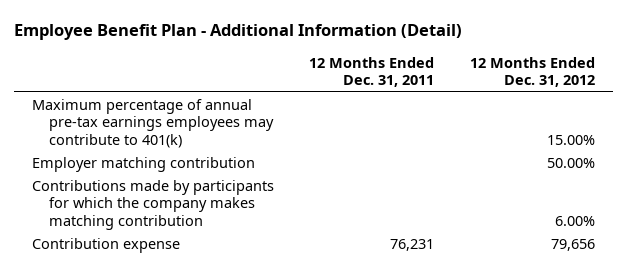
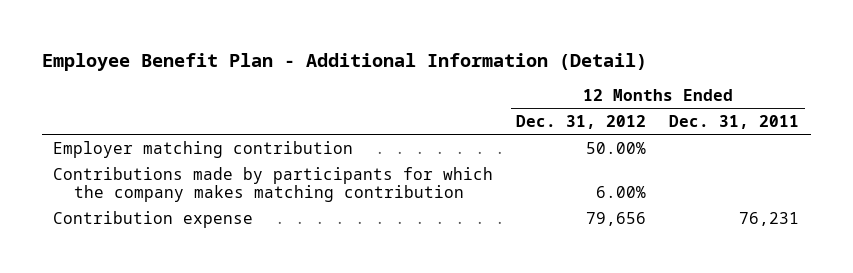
[31,98,274,148] Maximum percentage of annual pre-tax earnings employees may contribute to 401(k) -> none

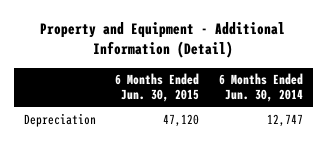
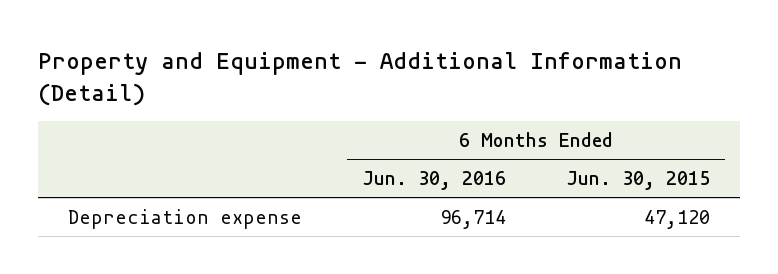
[219,73,304,103] 6 Months Ended Jun. 30, 2014 -> none
none -> [362,171,507,191] Jun. 30, 2016
[23,113,96,128] Depreciation -> [68,208,303,229] Depreciation expense

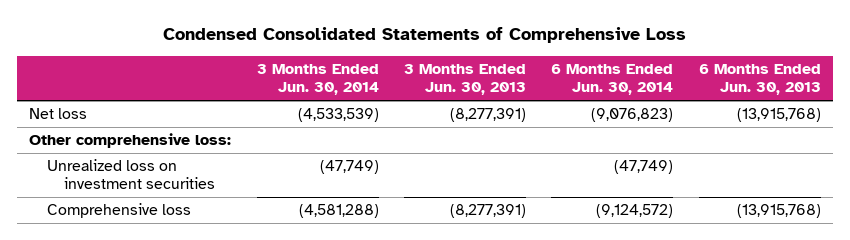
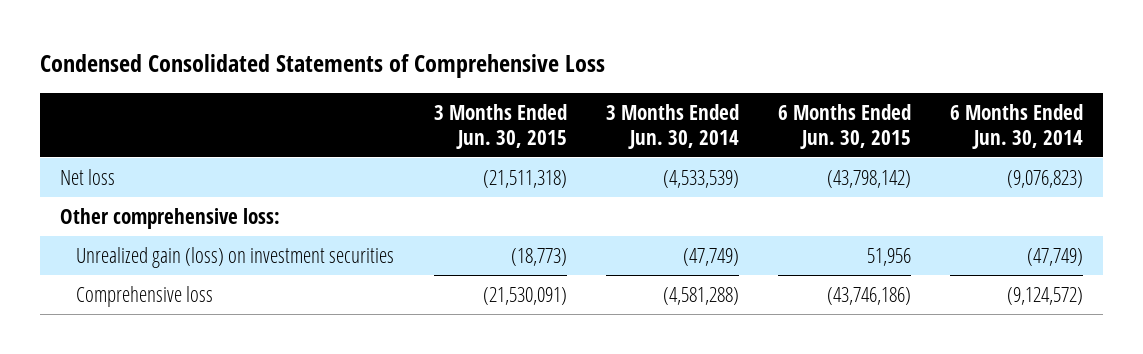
[403,64,526,96] 3 Months Ended Jun. 30, 2013 -> none
[698,64,821,96] 6 Months Ended Jun. 30, 2013 -> none
none -> [433,103,567,149] 3 Months Ended Jun. 30, 2015
none -> [778,103,912,149] 6 Months Ended Jun. 30, 2015
[46,159,215,190] Unrealized loss on investment securities -> [76,246,395,268] Unrealized gain (loss) on investment securities

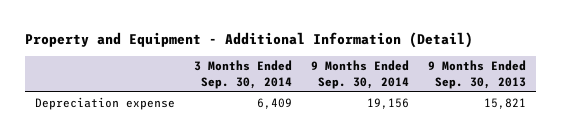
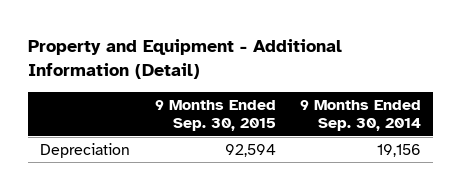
[193,60,292,90] 3 Months Ended Sep. 30, 2014 -> none
[428,60,527,90] 9 Months Ended Sep. 30, 2013 -> none
none -> [154,99,276,132] 9 Months Ended Sep. 30, 2015
[34,97,175,111] Depreciation expense -> [40,142,131,158] Depreciation

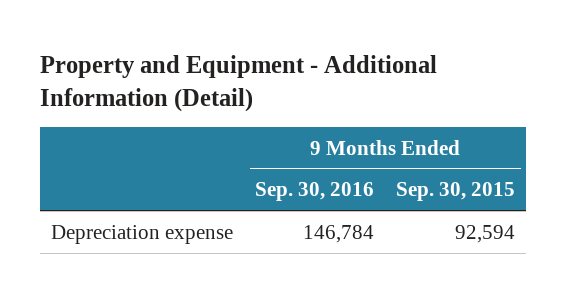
[300,99,422,132] 9 Months Ended Sep. 30, 2014 -> none
none -> [255,182,375,202] Sep. 30, 2016
[40,142,131,158] Depreciation -> [51,224,234,244] Depreciation expense

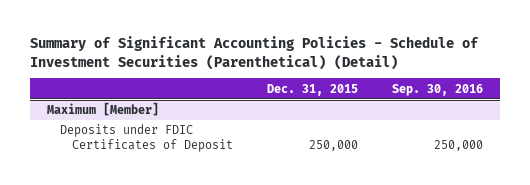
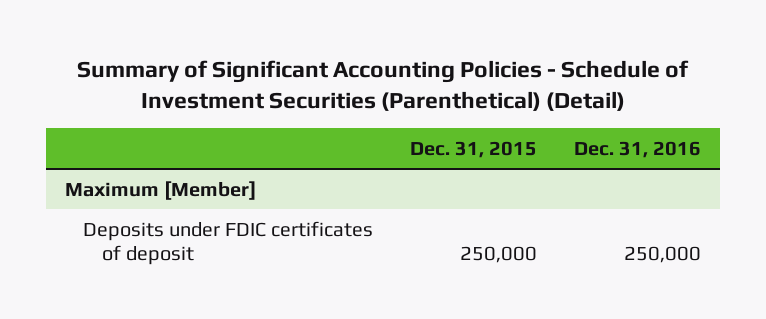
[391,83,483,96] Sep. 30, 2016 -> none
none -> [574,140,702,158] Dec. 31, 2016
[59,124,234,153] Deposits under FDIC Certificates of Deposit -> [83,220,374,265] Deposits under FDIC certificates of deposit

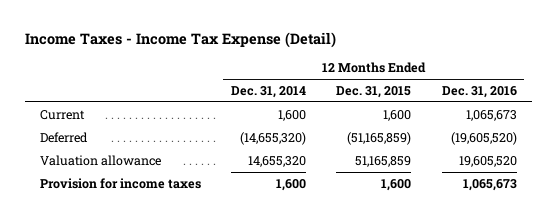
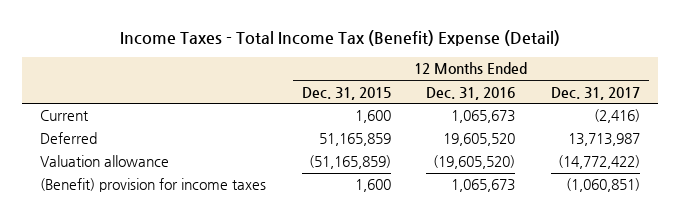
[24,31,336,48] Income Taxes - Income Tax Expense (Detail) -> [120,30,561,47] Income Taxes - Total Income Tax (Benefit) Expense (Detail)
[230,85,306,98] Dec. 31, 2014 -> none
none -> [551,86,641,100] Dec. 31, 2017
[347,131,412,145] (51,165,859) -> [318,133,391,147] 51,165,859
[450,131,517,145] (19,605,520) -> [443,133,516,147] 19,605,520
[355,155,412,167] 51,165,859 -> [308,155,391,170] (51,165,859)
[458,155,517,167] 19,605,520 -> [433,155,516,170] (19,605,520)
[39,177,201,189] Provision for income taxes -> [39,178,266,193] (Benefit) provision for income taxes

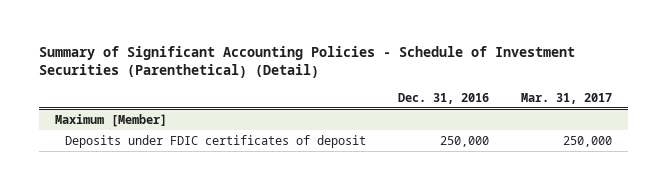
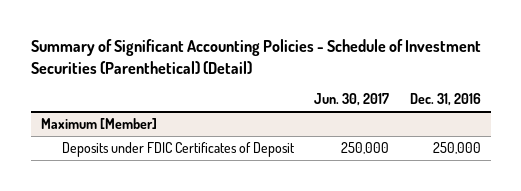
[520,92,612,104] Mar. 31, 2017 -> none
none -> [314,93,390,107] Jun. 30, 2017
[65,134,367,148] Deposits under FDIC certificates of deposit -> [61,141,295,157] Deposits under FDIC Certificates of Deposit

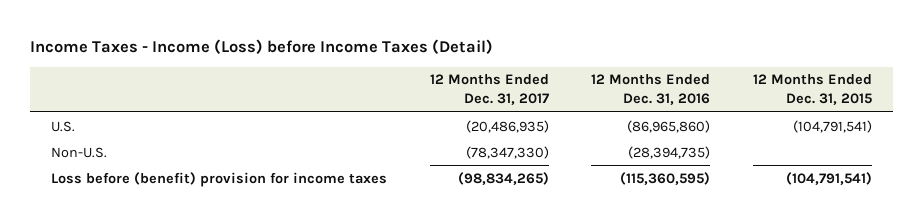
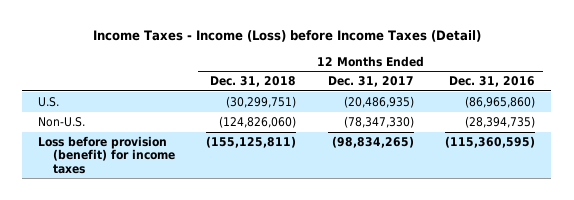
[752,74,872,105] 12 Months Ended Dec. 31, 2015 -> none
none -> [210,76,297,88] Dec. 31, 2018
[50,171,387,187] Loss before (benefit) provision for income taxes -> [38,135,175,174] Loss before provision (benefit) for income taxes

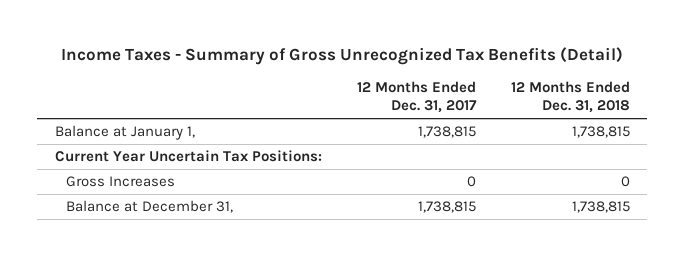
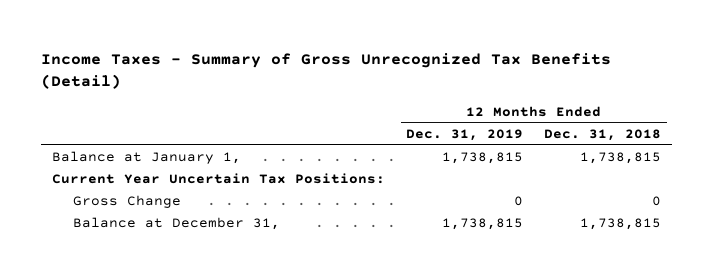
[356,81,477,114] 12 Months Ended Dec. 31, 2017 -> none
none -> [406,128,524,141] Dec. 31, 2019
[65,176,175,188] Gross Increases -> [72,195,181,209] Gross Change

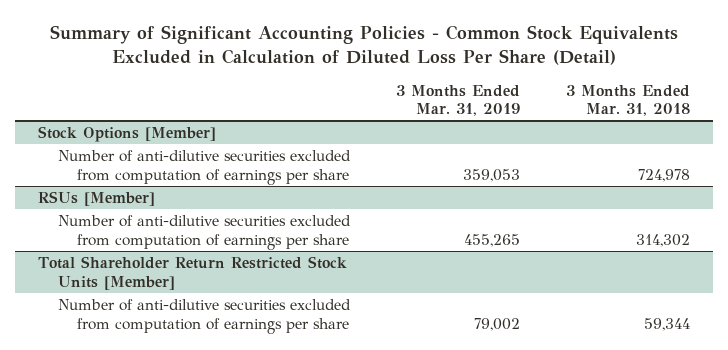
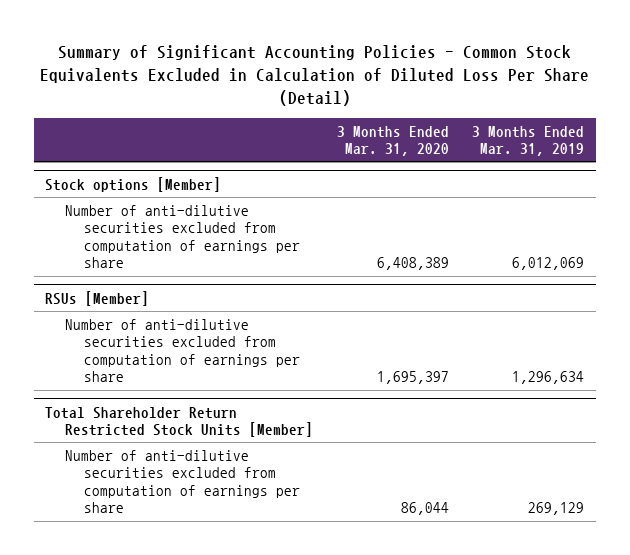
[566,84,691,117] 3 Months Ended Mar. 31, 2018 -> none
none -> [336,125,449,157] 3 Months Ended Mar. 31, 2020
[38,126,217,143] Stock Options [Member] -> [45,176,222,192] Stock options [Member]
[462,168,520,182] 359,053 -> [512,257,585,271] 6,012,069
[463,233,520,247] 455,265 -> [512,371,585,385] 1,296,634
[473,317,520,331] 79,002 -> [528,502,585,516] 269,129

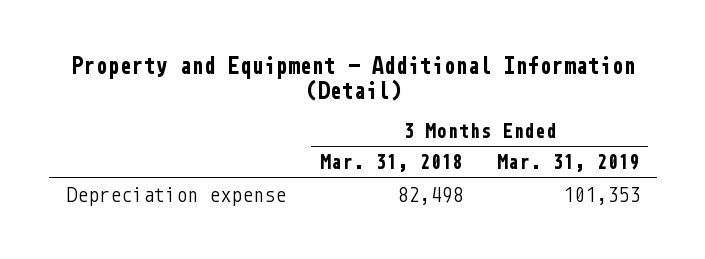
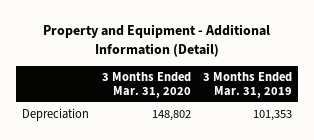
[319,154,463,173] Mar. 31, 2018 -> none
none -> [101,72,191,99] 3 Months Ended Mar. 31, 2020
[65,187,286,207] Depreciation expense -> [22,107,90,121] Depreciation

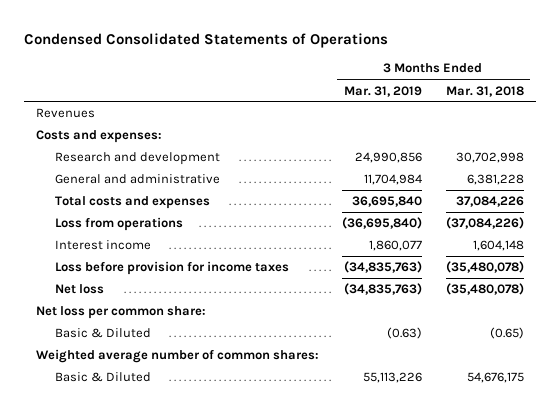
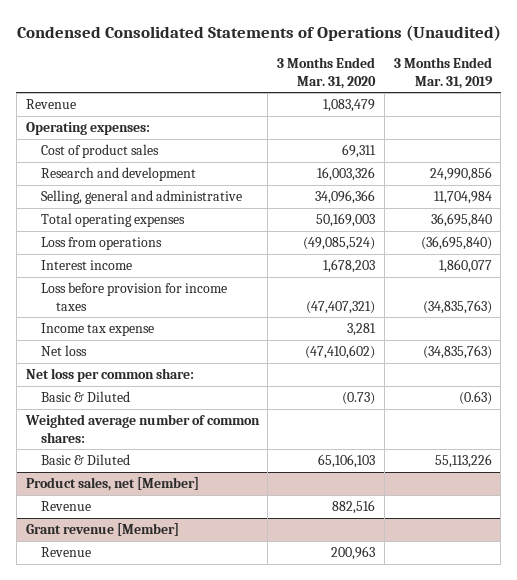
[24,33,389,49] Condensed Consolidated Statements of Operations -> [16,25,501,42] Condensed Consolidated Statements of Operations (Unaudited)
[445,85,524,97] Mar. 31, 2018 -> none
none -> [277,57,377,89] 3 Months Ended Mar. 31, 2020
[35,108,95,119] Revenues -> [25,99,76,110] Revenue
[35,130,162,144] Costs and expenses: -> [25,122,150,136] Operating expenses:
none -> [40,144,159,159] Cost of product sales
[55,174,221,185] General and administrative -> [40,190,242,205] Selling, general and administrative
[55,196,211,210] Total costs and expenses -> [40,213,185,228] Total operating expenses
none -> [40,323,154,337] Income tax expense
none -> [25,477,199,492] Product sales, net [Member]
none -> [40,501,91,512] Revenue
none -> [25,523,179,537] Grant revenue [Member]
none -> [40,547,91,558] Revenue

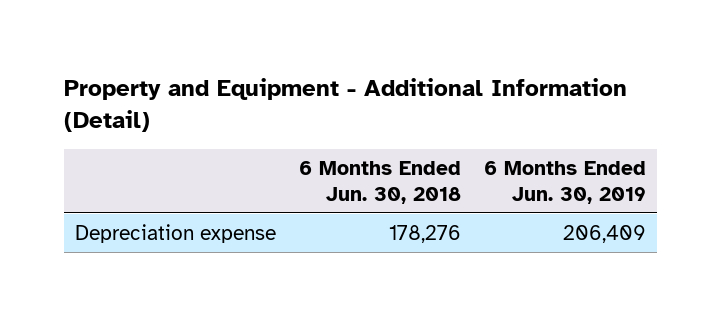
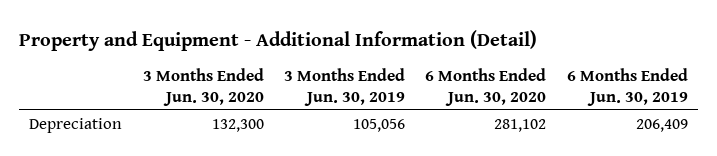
[299,160,462,204] 6 Months Ended Jun. 30, 2018 -> none
none -> [142,67,264,106] 3 Months Ended Jun. 30, 2020
none -> [284,67,406,106] 3 Months Ended Jun. 30, 2019
none -> [425,67,547,106] 6 Months Ended Jun. 30, 2020
[75,224,277,244] Depreciation expense -> [29,118,123,134] Depreciation

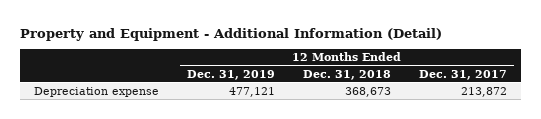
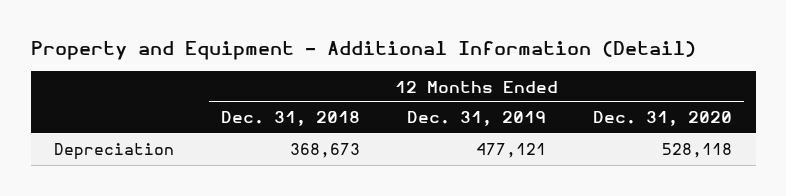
[418,69,507,80] Dec. 31, 2017 -> none
none -> [593,111,733,127] Dec. 31, 2020
[34,87,160,98] Depreciation expense -> [54,143,175,161] Depreciation

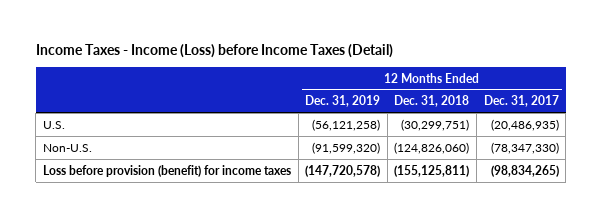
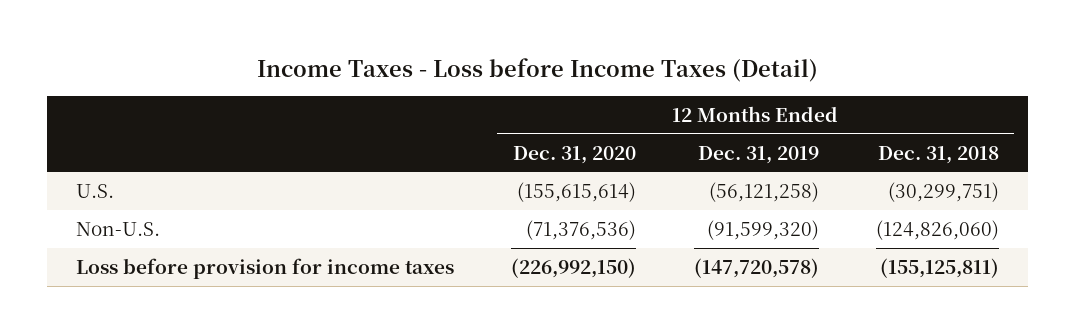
[35,43,393,58] Income Taxes - Income (Loss) before Income Taxes (Detail) -> [256,58,818,83] Income Taxes - Loss before Income Taxes (Detail)
[483,95,559,108] Dec. 31, 2017 -> none
none -> [513,145,637,164] Dec. 31, 2020
[42,164,291,177] Loss before provision (benefit) for income taxes -> [76,257,455,279] Loss before provision for income taxes

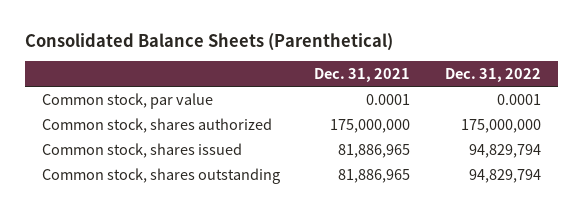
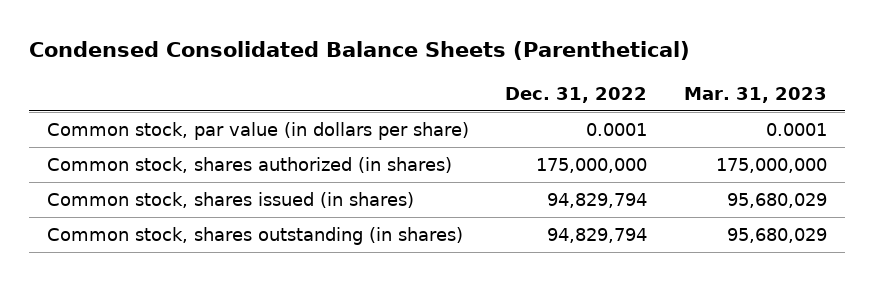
[24,33,393,52] Consolidated Balance Sheets (Parenthetical) -> [28,41,690,61] Condensed Consolidated Balance Sheets (Parenthetical)
[314,68,411,83] Dec. 31, 2021 -> none
none -> [683,86,827,103] Mar. 31, 2023
[41,92,213,109] Common stock, par value -> [47,122,470,141] Common stock, par value (in dollars per share)
[41,117,272,133] Common stock, shares authorized -> [47,157,453,174] Common stock, shares authorized (in shares)
[41,142,242,158] Common stock, shares issued -> [47,192,415,209] Common stock, shares issued (in shares)
[41,167,280,184] Common stock, shares outstanding -> [47,227,464,246] Common stock, shares outstanding (in shares)

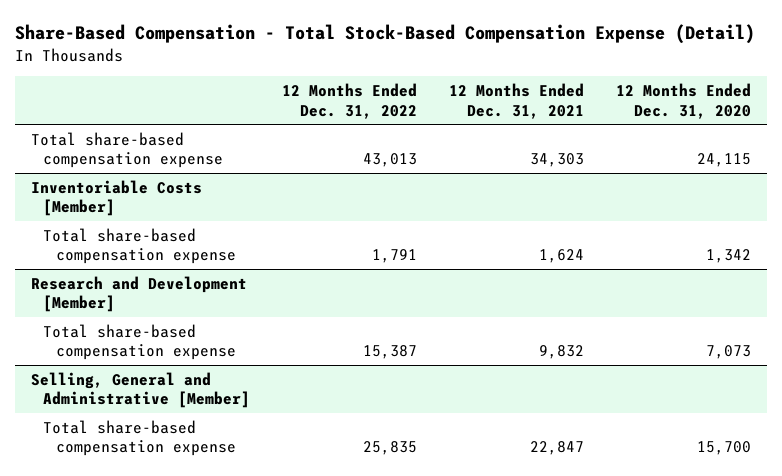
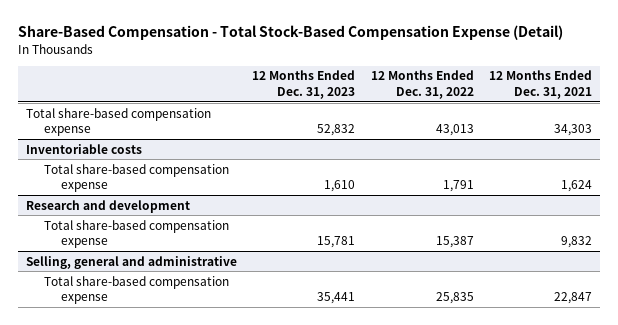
[615,83,751,119] 12 Months Ended Dec. 31, 2020 -> none
none -> [252,70,356,99] 12 Months Ended Dec. 31, 2023
[30,179,202,217] Inventoriable Costs [Member] -> [25,143,142,154] Inventoriable costs
[30,275,247,313] Research and Development [Member] -> [25,199,190,213] Research and development
[30,371,251,409] Selling, General and Administrative [Member] -> [25,255,237,269] Selling, general and administrative

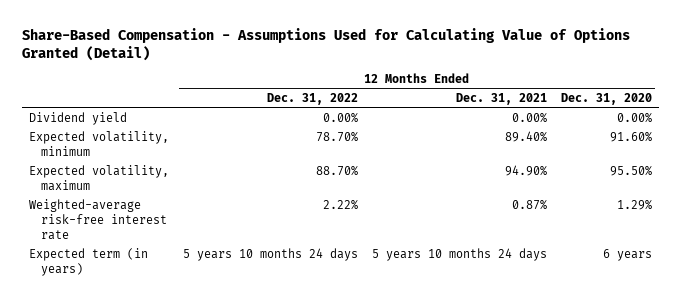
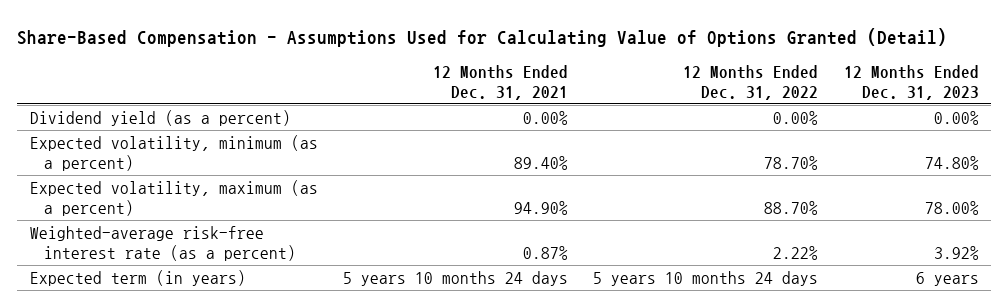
[560,92,652,105] Dec. 31, 2020 -> none
none -> [843,65,979,100] 12 Months Ended Dec. 31, 2023
[28,111,127,125] Dividend yield -> [29,109,291,126] Dividend yield (as a percent)
[28,130,169,156] Expected volatility, minimum -> [29,134,318,171] Expected volatility, minimum (as a percent)
[28,164,169,191] Expected volatility, maximum -> [29,179,318,216] Expected volatility, maximum (as a percent)
[28,198,168,240] Weighted-average risk-free interest rate -> [29,225,297,261] Weighted-average risk-free interest rate (as a percent)

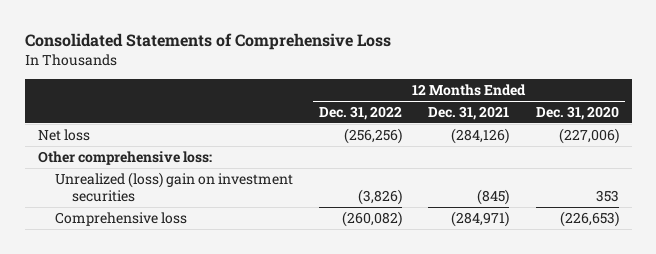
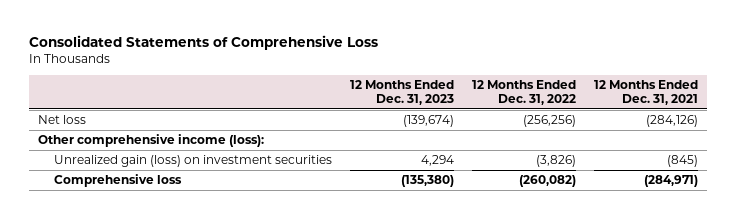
[535,106,619,121] Dec. 31, 2020 -> none
none -> [350,79,455,106] 12 Months Ended Dec. 31, 2023
[37,150,212,165] Other comprehensive loss: -> [37,134,264,148] Other comprehensive income (loss):
[55,171,294,202] Unrealized (loss) gain on investment securities -> [54,155,333,168] Unrealized gain (loss) on investment securities

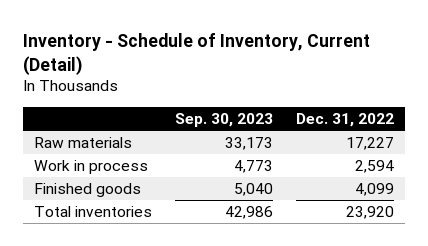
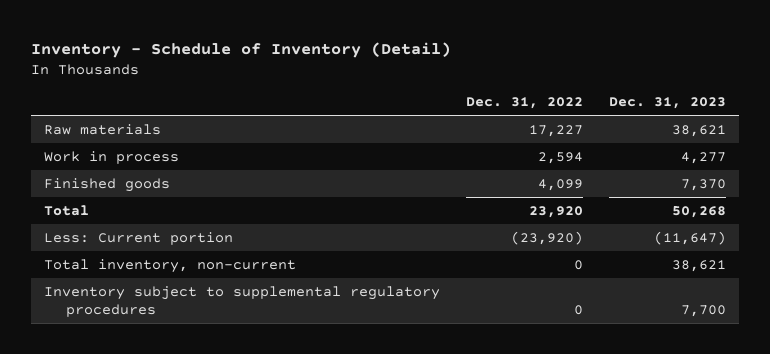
[22,32,370,75] Inventory - Schedule of Inventory, Current (Detail) -> [30,41,451,58] Inventory - Schedule of Inventory (Detail)
[175,112,274,127] Sep. 30, 2023 -> none
none -> [608,97,726,110] Dec. 31, 2023
[34,206,153,218] Total inventories -> [43,204,89,216] Total
none -> [43,231,233,245] Less: Current portion
none -> [43,258,296,273] Total inventory, non-current
none -> [43,285,440,317] Inventory subject to supplemental regulatory procedures

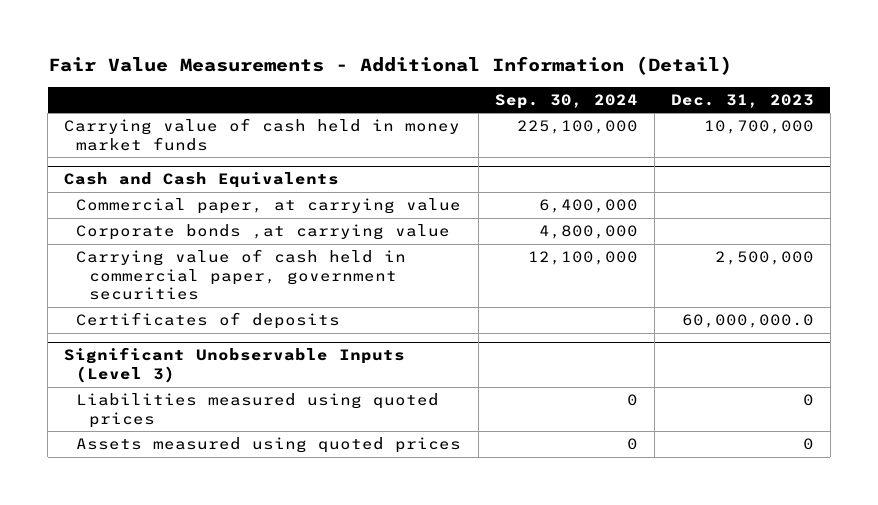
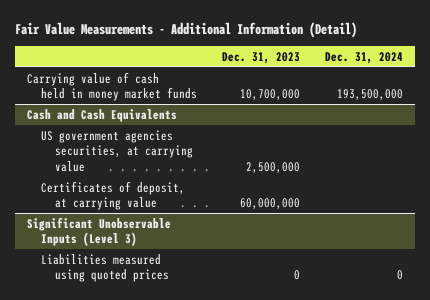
[494,93,638,109] Sep. 30, 2024 -> none
none -> [324,51,403,64] Dec. 31, 2024
[76,198,462,215] Commercial paper, at carrying value -> none
[76,224,451,241] Corporate bonds ,at carrying value -> none
[76,249,407,301] Carrying value of cash held in commercial paper, government securities -> [41,129,194,172] US government agencies securities, at carrying value
[76,312,341,330] Certificates of deposits -> [41,180,186,211] Certificates of deposit, at carrying value
[681,314,814,329] 60,000,000.0 -> [240,198,301,210] 60,000,000
[76,437,462,454] Assets measured using quoted prices -> none

